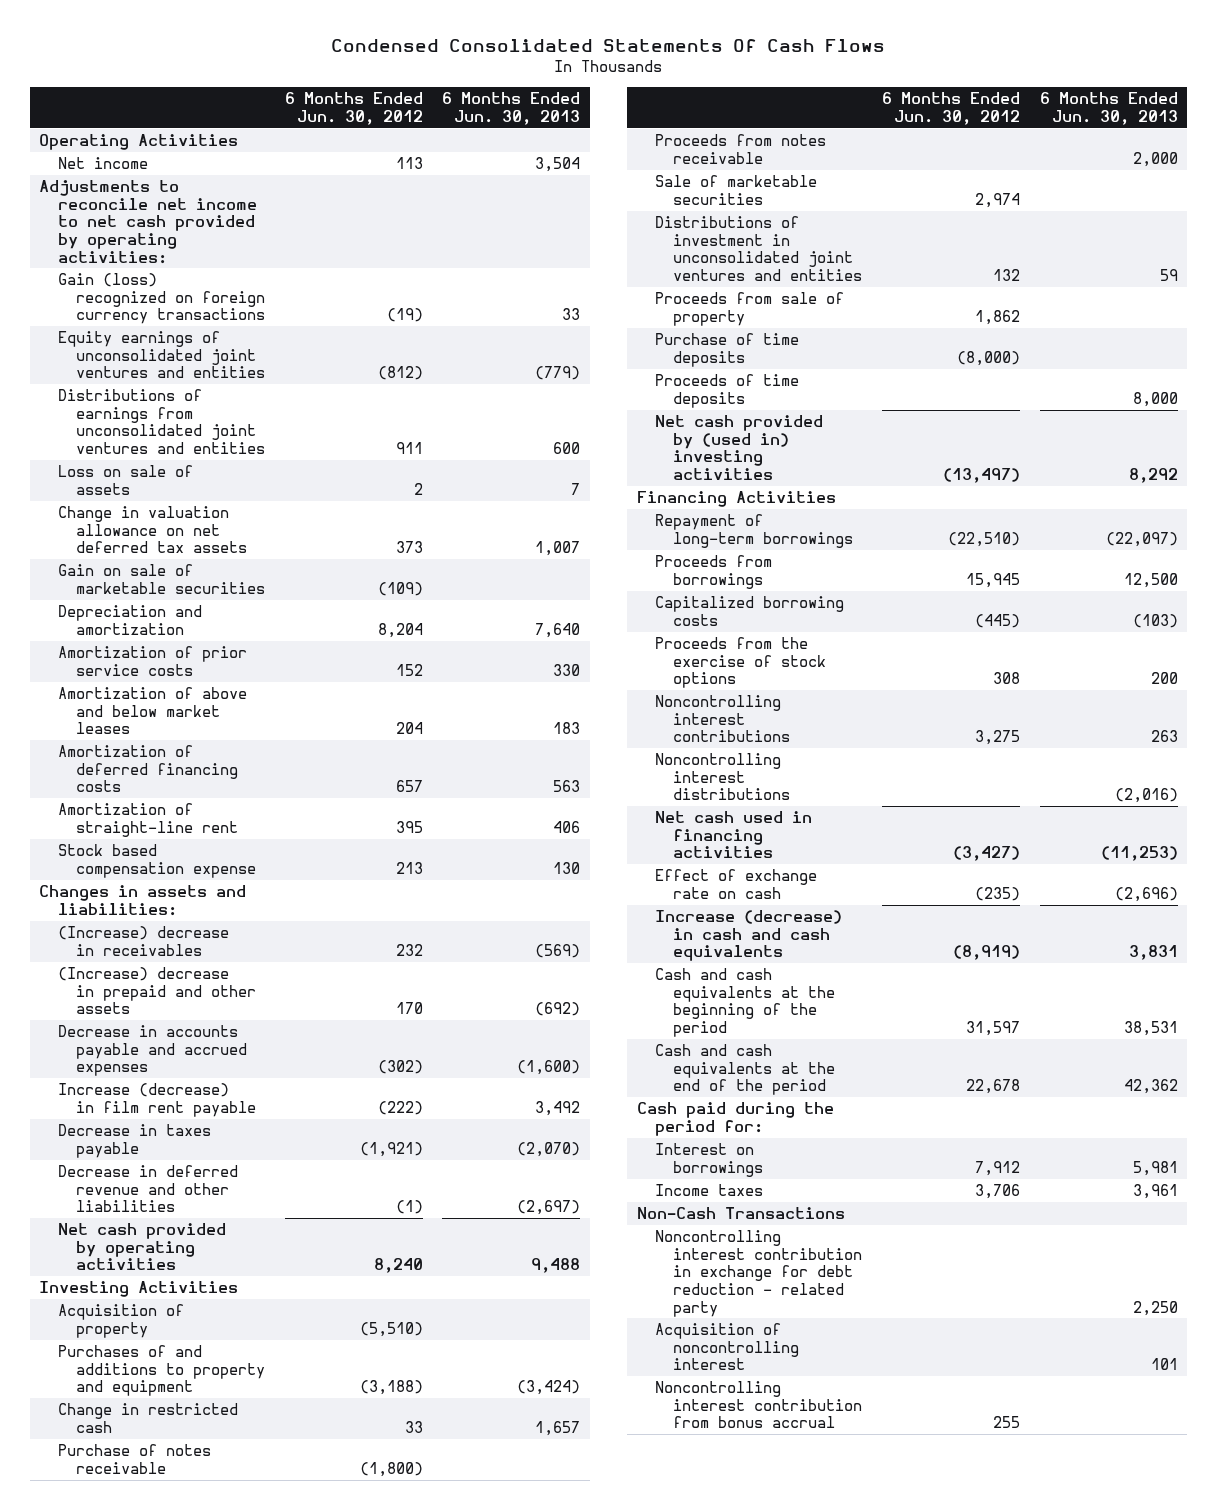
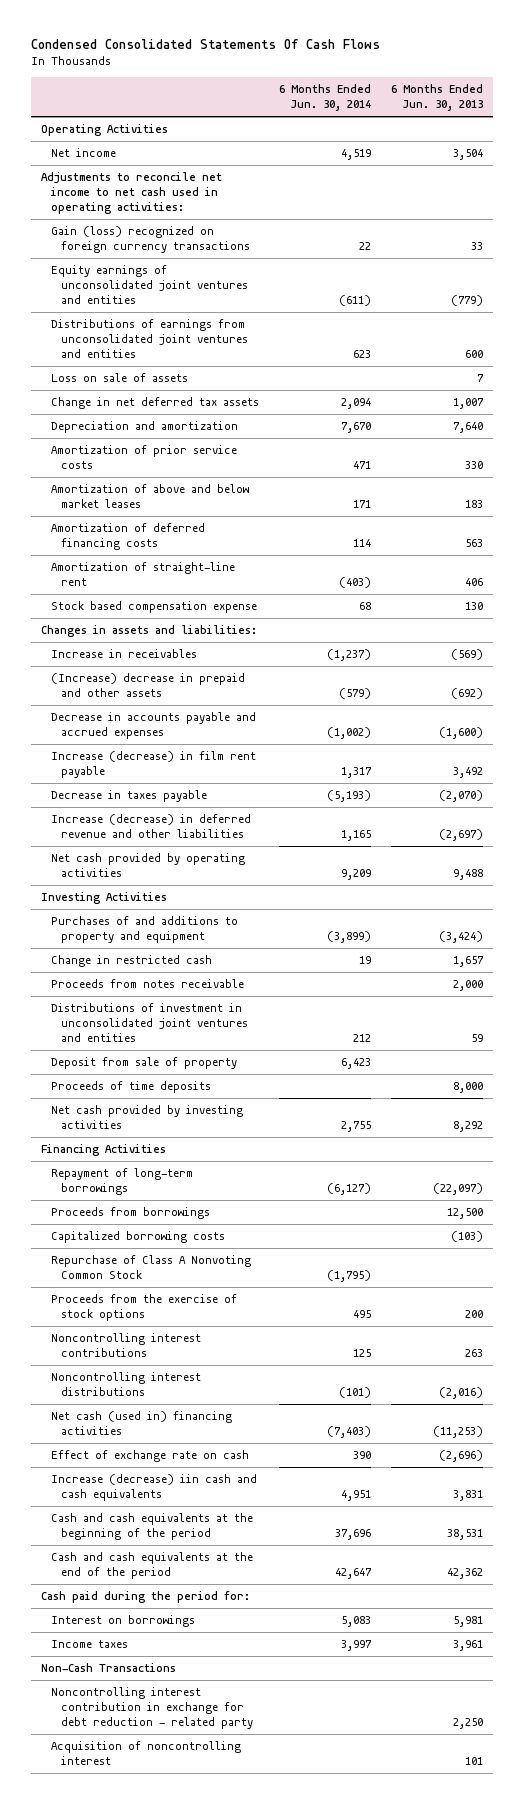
[284,92,423,125] 6 Months Ended Jun. 30, 2012 -> none
none -> [279,83,372,111] 6 Months Ended Jun. 30, 2014
[39,180,257,264] Adjustments to reconcile net income to net cash provided by operating activities: -> [41,172,223,215] Adjustments to reconcile net income to net cash used in operating activities:
[57,564,265,594] Gain on sale of marketable securities -> none
[57,506,247,554] Change in valuation allowance on net deferred tax assets -> [51,397,260,410] Change in net deferred tax assets
[57,926,229,956] (Increase) decrease in receivables -> [51,649,198,659] Increase in receivables
[57,1165,238,1213] Decrease in deferred revenue and other liabilities -> [51,814,252,839] Increase (decrease) in deferred revenue and other liabilities
[57,1304,184,1338] Acquisition of property -> none
[57,1444,211,1474] Purchase of notes receivable -> none
[655,175,818,205] Sale of marketable securities -> none
[655,333,800,367] Purchase of time deposits -> none
[655,292,845,326] Proceeds from sale of property -> [51,1057,238,1070] Deposit from sale of property
[655,415,824,480] Net cash provided by (used in) investing activities -> [51,1105,244,1130] Net cash provided by investing activities
none -> [51,1255,252,1280] Repurchase of Class A Nonvoting Common Stock
[655,811,813,859] Net cash used in financing activities -> [51,1411,233,1436] Net cash (used in) financing activities
[655,910,843,962] Increase (decrease) in cash and cash equivalents -> [51,1474,258,1502] Increase (decrease) iin cash and cash equivalents
[655,1381,863,1429] Noncontrolling interest contribution from bonus accrual -> none

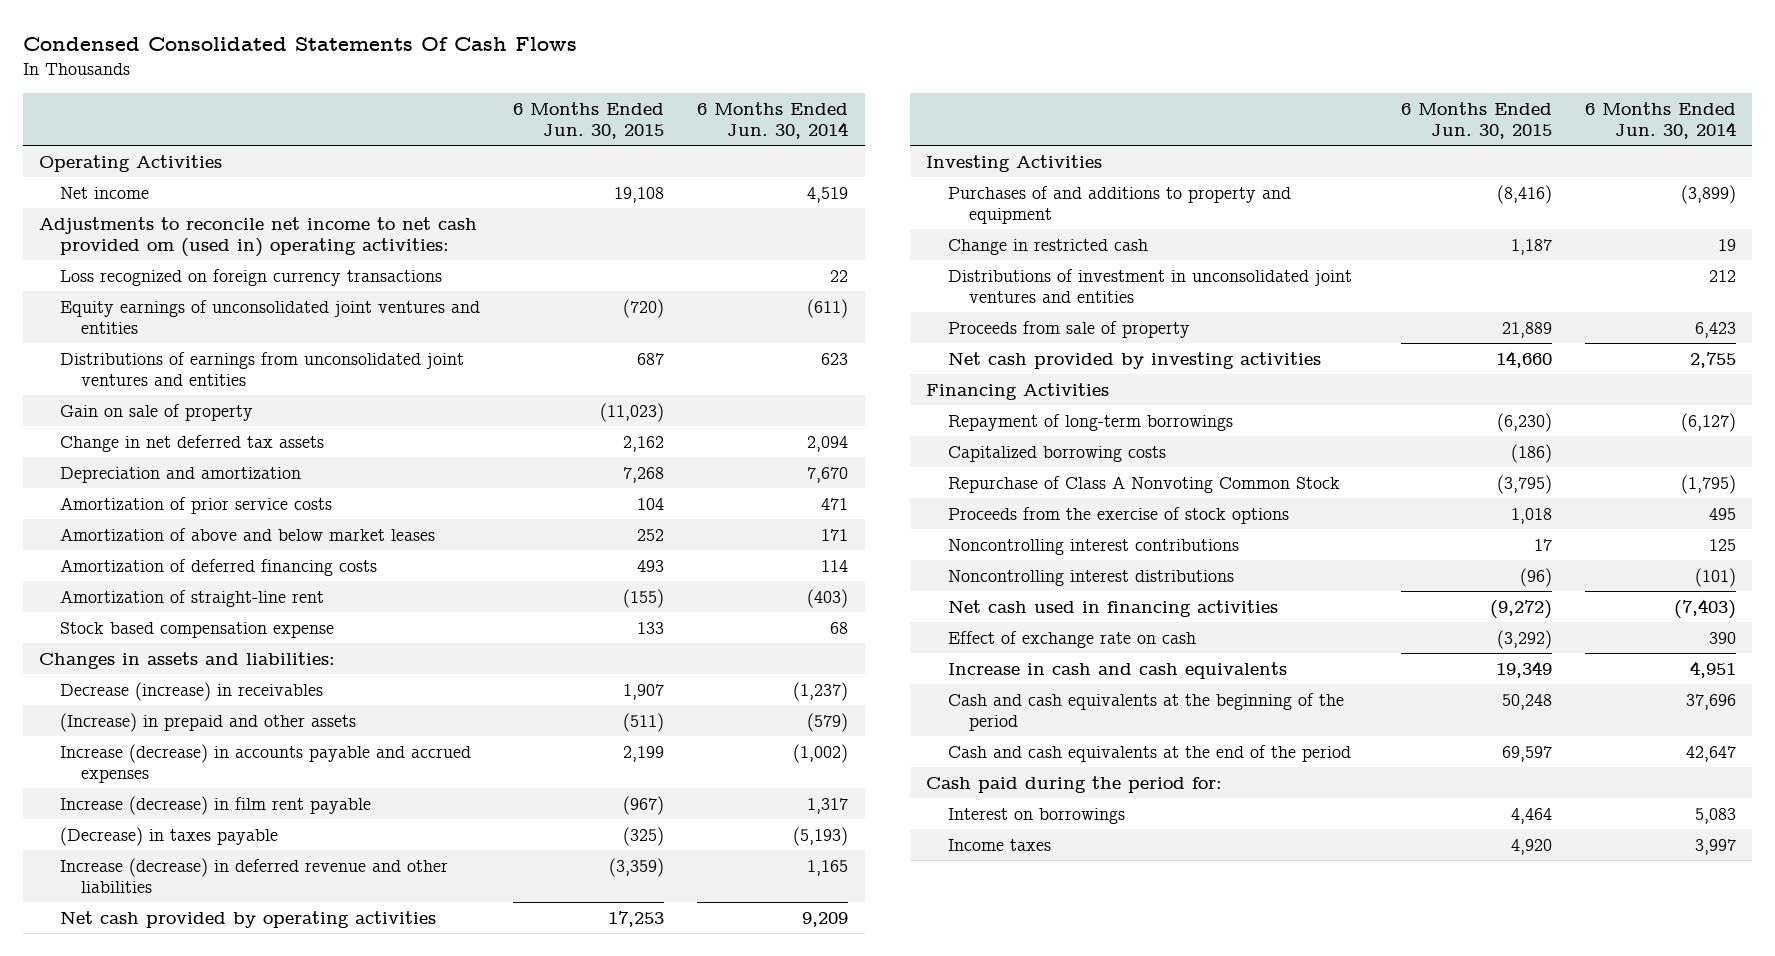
[391,83,484,111] 6 Months Ended Jun. 30, 2013 -> none
none -> [513,101,665,139] 6 Months Ended Jun. 30, 2015
[41,172,223,215] Adjustments to reconcile net income to net cash used in operating activities: -> [39,216,478,257] Adjustments to reconcile net income to net cash provided om (used in) operating activities:
[51,226,250,254] Gain (loss) recognized on foreign currency transactions -> [60,268,443,286] Loss recognized on foreign currency transactions
[51,373,189,383] Loss on sale of assets -> [60,403,254,421] Gain on sale of property
[51,649,198,659] Increase in receivables -> [60,681,324,701] Decrease (increase) in receivables
[51,673,246,698] (Increase) decrease in prepaid and other assets -> [60,712,357,732] (Increase) in prepaid and other assets
[51,712,257,740] Decrease in accounts payable and accrued expenses -> [60,743,472,783] Increase (decrease) in accounts payable and accrued expenses
[51,790,208,803] Decrease in taxes payable -> [60,826,279,846] (Decrease) in taxes payable
[51,979,245,989] Proceeds from notes receivable -> none
[51,1081,212,1094] Proceeds of time deposits -> none
[51,1057,238,1070] Deposit from sale of property -> [947,320,1190,338] Proceeds from sale of property
[51,1207,211,1220] Proceeds from borrowings -> none
[51,1411,233,1436] Net cash (used in) financing activities -> [947,599,1278,617] Net cash used in financing activities
[51,1474,258,1502] Increase (decrease) iin cash and cash equivalents -> [947,661,1287,679] Increase in cash and cash equivalents
[41,1663,177,1673] Non-Cash Transactions -> none
[51,1687,253,1730] Noncontrolling interest contribution in exchange for debt reduction - related party -> none
[51,1741,242,1766] Acquisition of noncontrolling interest -> none

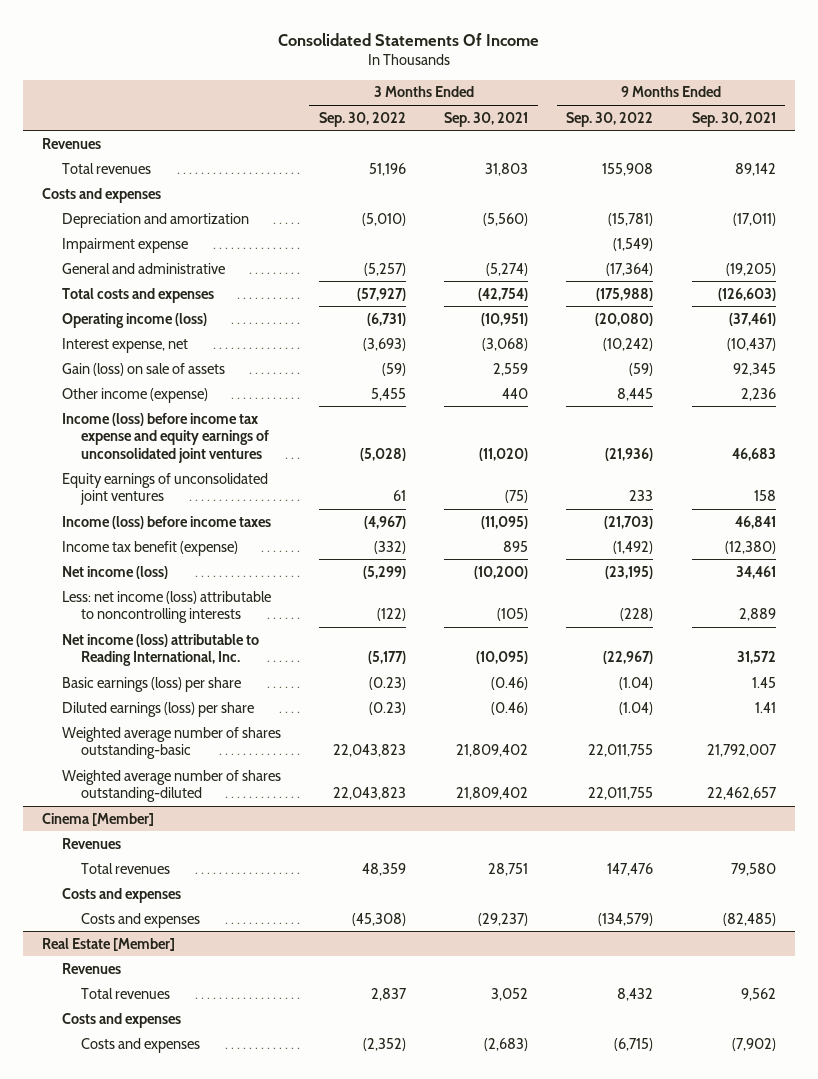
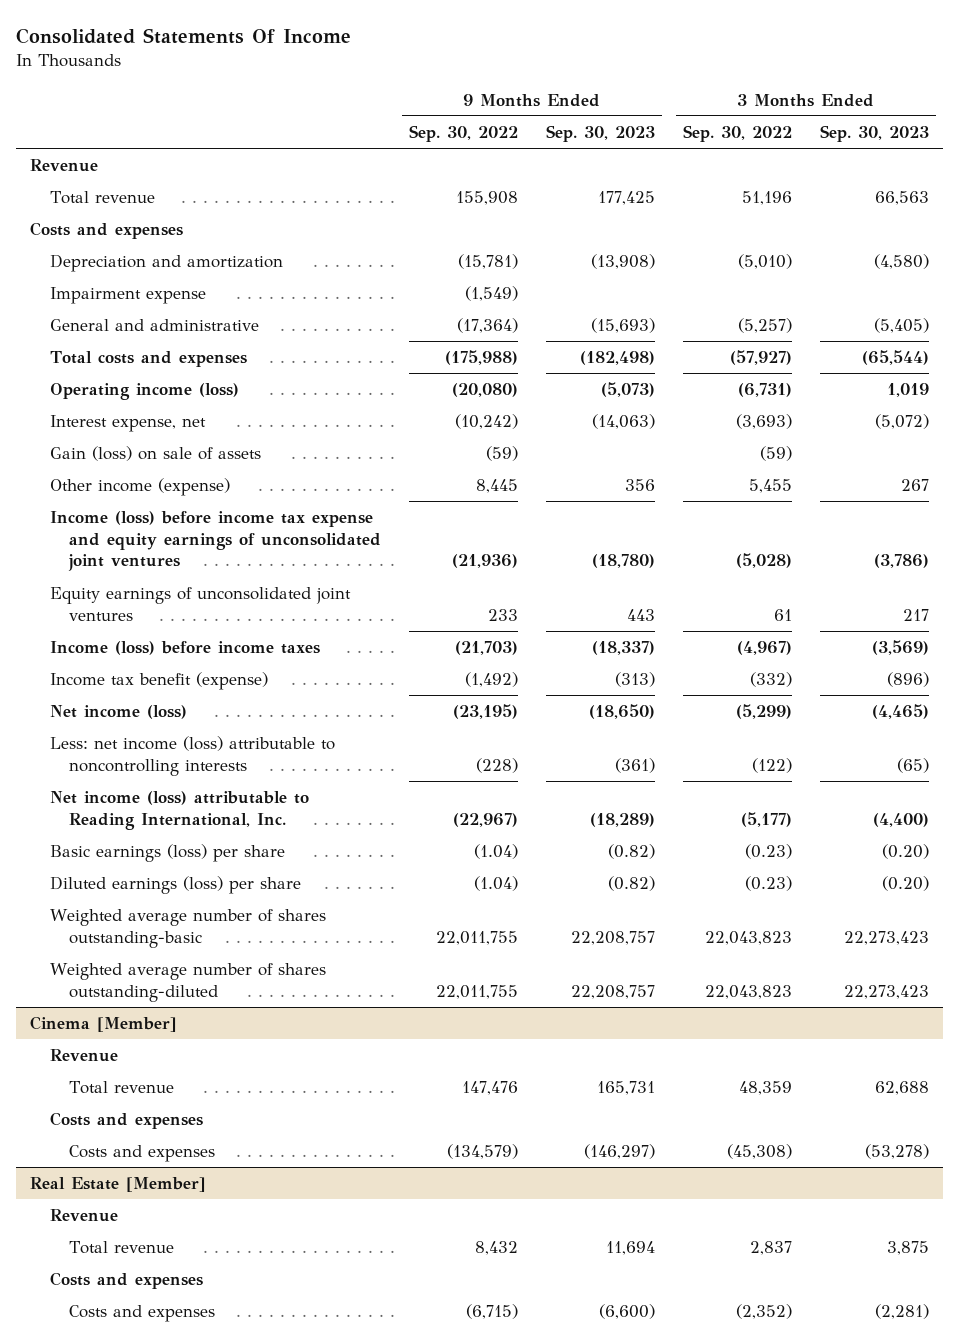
[444,111,529,127] Sep. 30, 2021 -> none
[691,111,776,127] Sep. 30, 2021 -> none
none -> [545,124,655,142] Sep. 30, 2023
none -> [819,124,929,142] Sep. 30, 2023
[42,137,102,149] Revenues -> [30,159,99,173] Revenue
[61,162,151,174] Total revenues -> [49,191,155,205] Total revenue
[61,837,121,849] Revenues -> [49,1049,118,1063] Revenue
[80,862,170,874] Total revenues -> [69,1081,175,1095] Total revenue
[61,962,121,974] Revenues -> [49,1209,118,1223] Revenue
[80,987,170,999] Total revenues -> [69,1241,175,1255] Total revenue

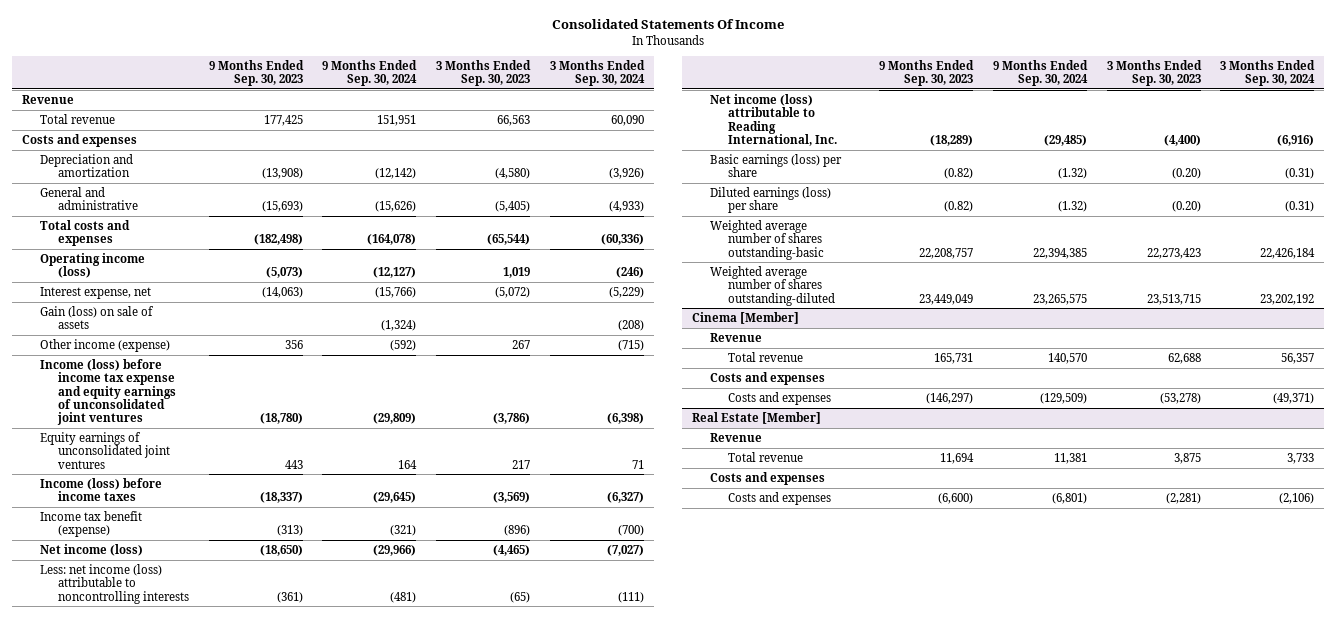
[408,124,518,142] Sep. 30, 2022 -> none
[682,124,792,142] Sep. 30, 2022 -> none
none -> [322,59,418,87] 9 Months Ended Sep. 30, 2024
none -> [549,59,645,87] 3 Months Ended Sep. 30, 2024
[49,287,206,305] Impairment expense -> none
[570,984,655,999] 22,208,757 -> [918,293,973,305] 23,449,049
[843,984,929,999] 22,273,423 -> [1146,293,1201,305] 23,513,715

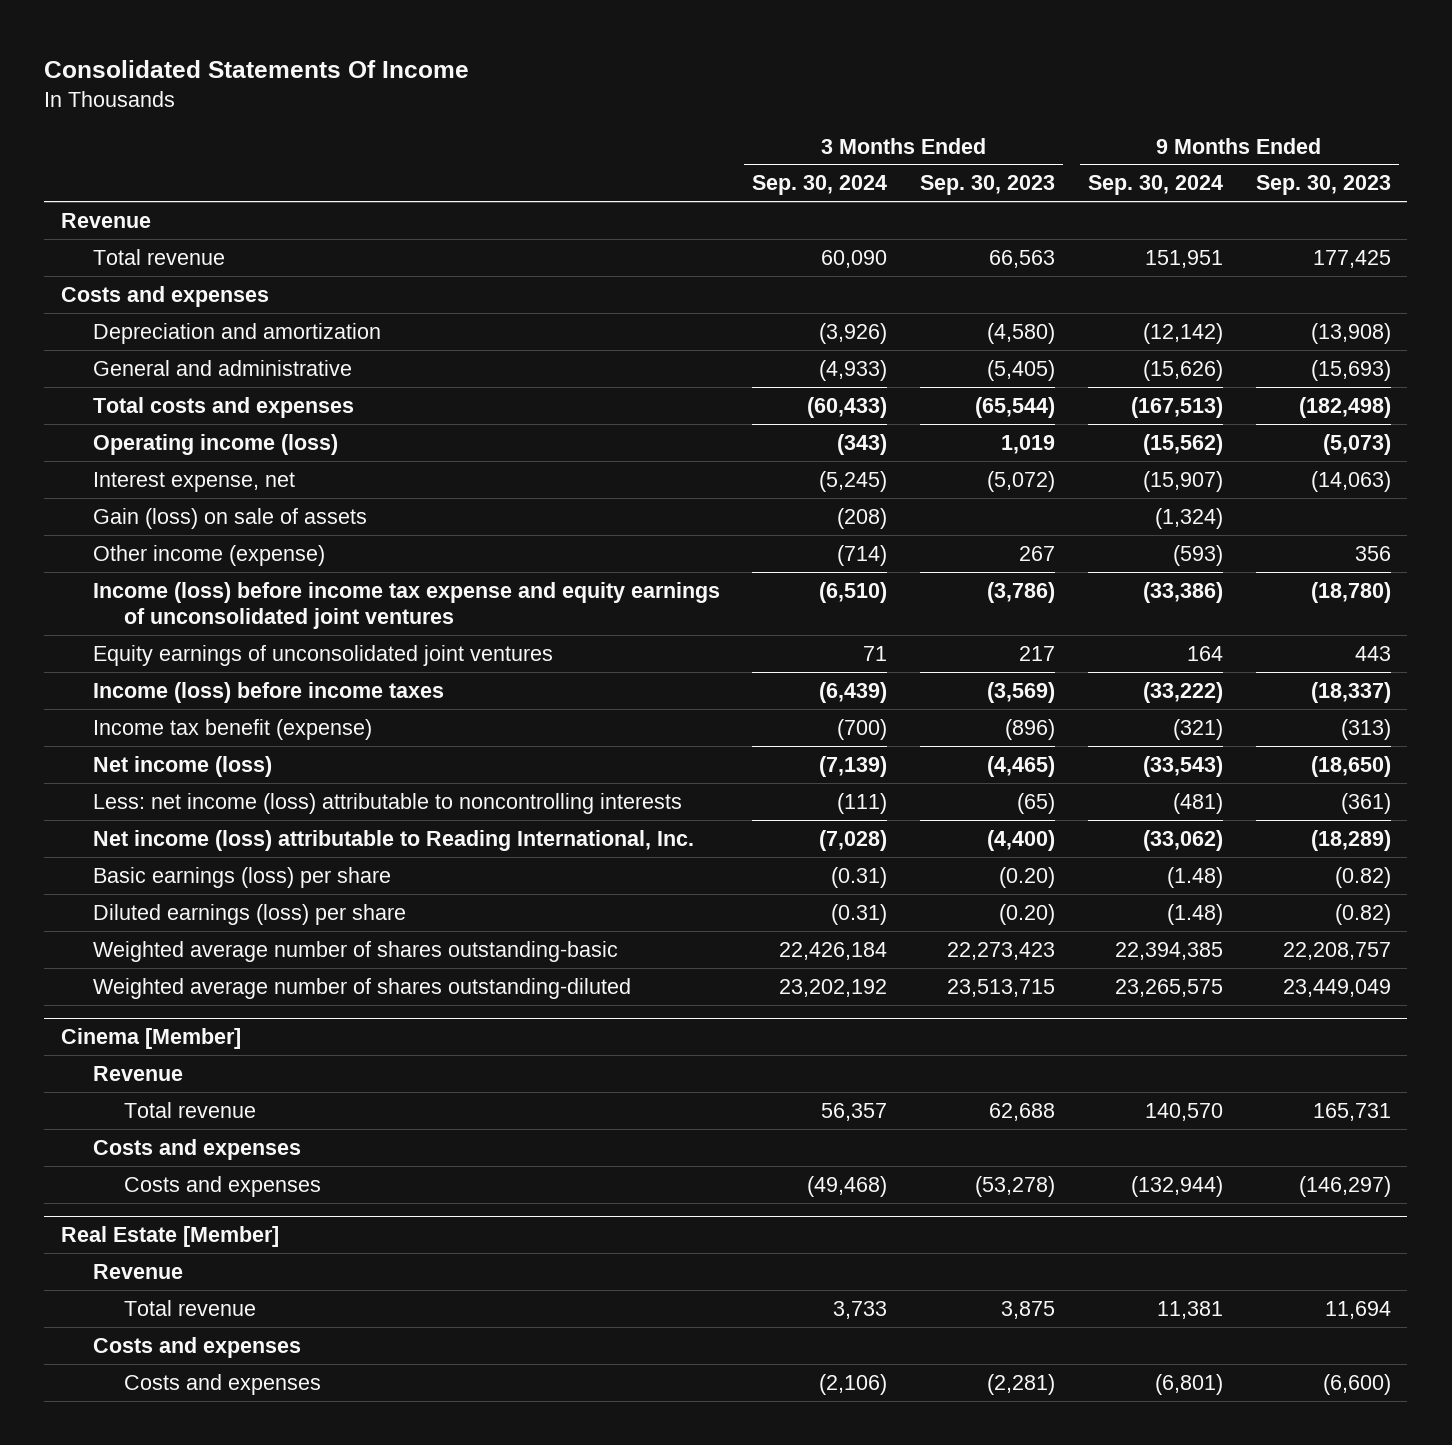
[367,234,417,246] (164,078) -> [1131,396,1224,418] (167,513)
[600,234,644,246] (60,336) -> [807,396,888,418] (60,433)
[373,267,417,279] (12,127) -> [1143,433,1224,455] (15,562)
[615,267,644,279] (246) -> [837,433,888,455] (343)
[375,286,417,298] (15,766) -> [1143,470,1224,492] (15,907)
[608,286,644,298] (5,229) -> [819,470,888,492] (5,245)
[390,339,417,351] (592) -> [1173,544,1224,566] (593)
[617,339,644,351] (715) -> [837,544,888,566] (714)
[373,413,417,425] (29,809) -> [1143,581,1224,603] (33,386)
[606,413,644,425] (6,398) -> [819,581,888,603] (6,510)
[373,492,417,504] (29,645) -> [1143,681,1224,703] (33,222)
[606,492,644,504] (6,327) -> [819,681,888,703] (6,439)
[373,544,417,556] (29,966) -> [1143,755,1224,777] (33,543)
[606,544,644,556] (7,027) -> [819,755,888,777] (7,139)
[1043,135,1087,147] (29,485) -> [1143,829,1224,851] (33,062)
[1277,135,1315,147] (6,916) -> [819,829,888,851] (7,028)
[1057,168,1087,180] (1.32) -> [1167,866,1224,888] (1.48)
[1057,201,1087,213] (1.32) -> [1167,903,1224,925] (1.48)
[1039,392,1087,404] (129,509) -> [1131,1175,1224,1197] (132,944)
[1273,392,1315,404] (49,371) -> [807,1175,888,1197] (49,468)

